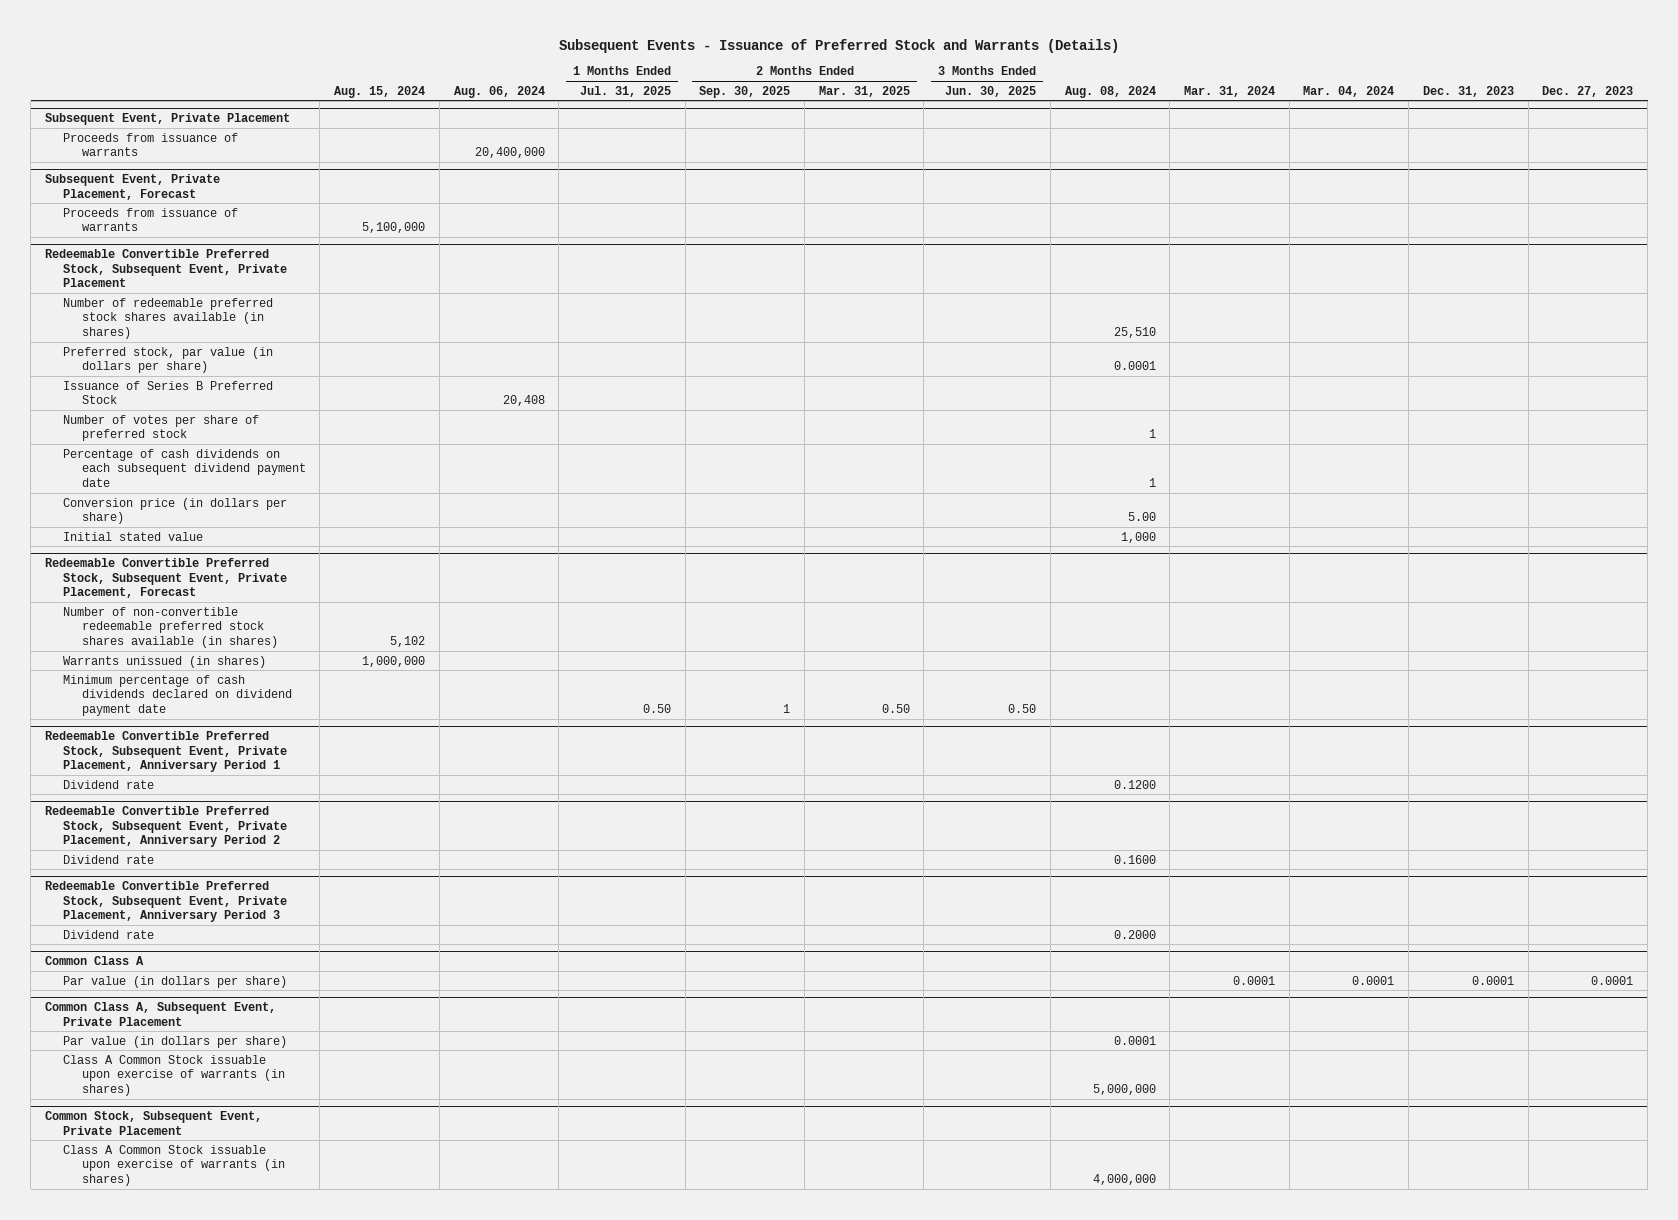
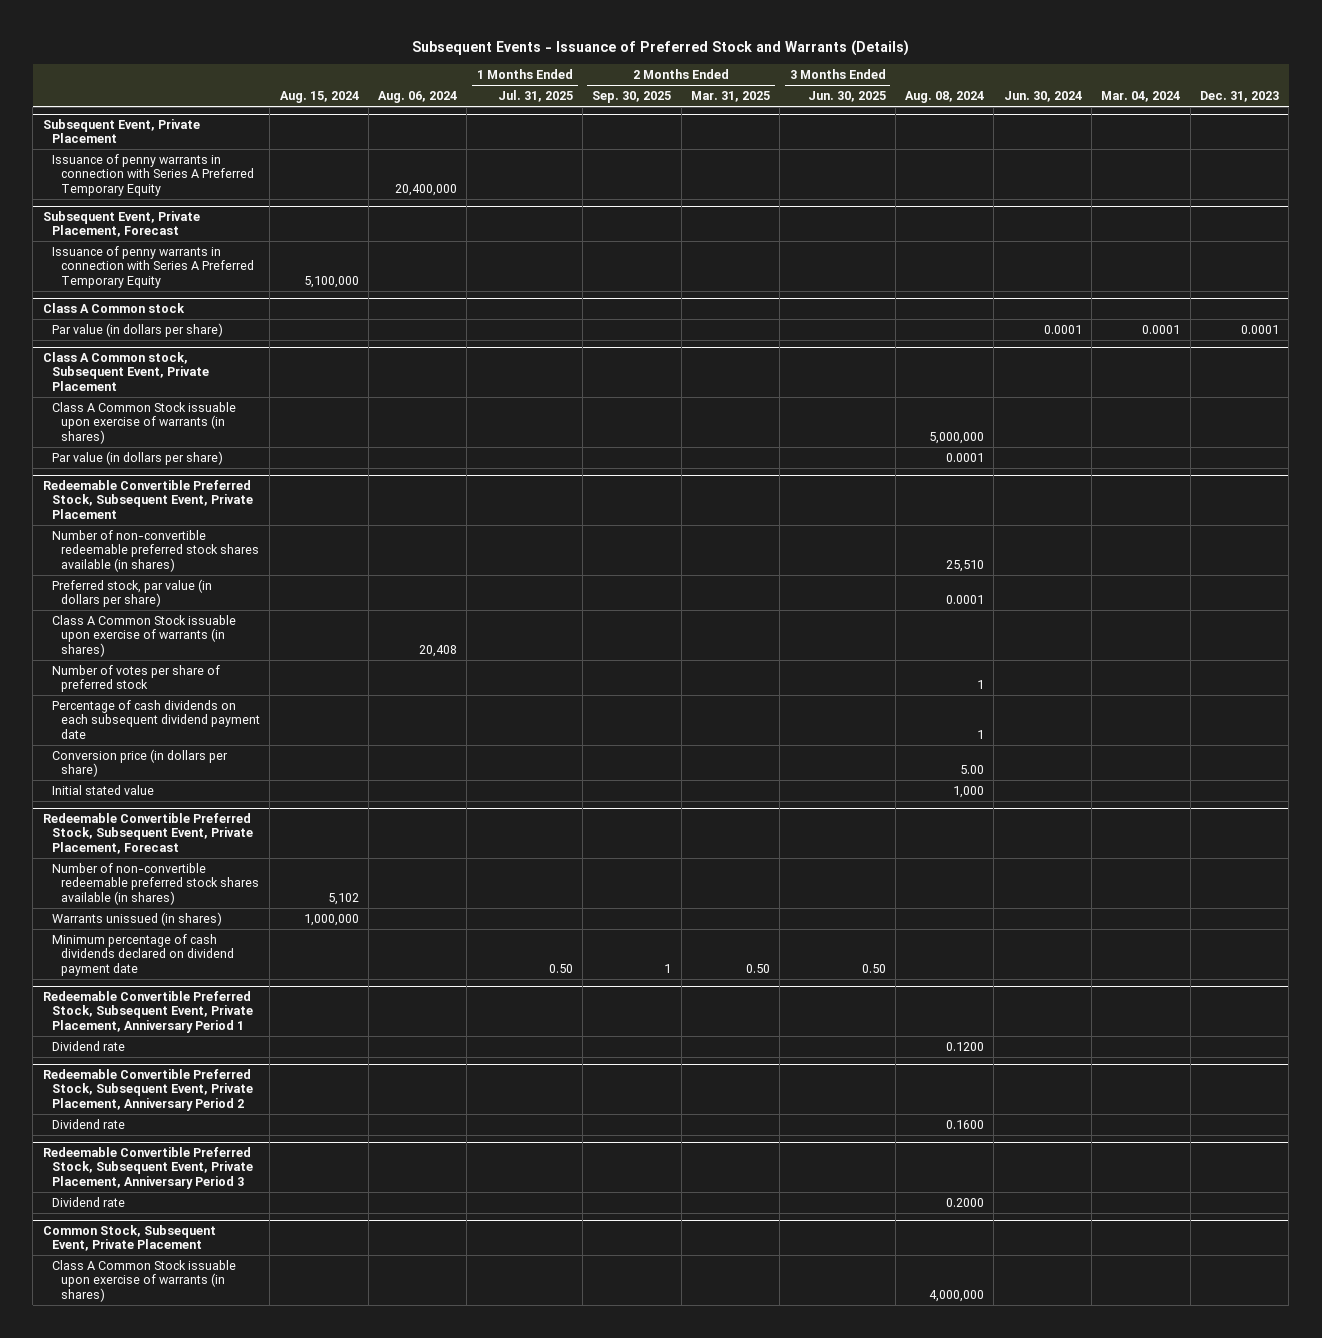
[1184,85,1276,97] Mar. 31, 2024 -> none
[1542,85,1634,97] Dec. 27, 2023 -> none
none -> [1003,91,1082,103] Jun. 30, 2024
[63,132,239,157] Proceeds from issuance of warrants -> [51,153,255,196] Issuance of penny warrants in connection with Series A Preferred Temporary Equity
[63,207,239,232] Proceeds from issuance of warrants -> [51,245,255,288] Issuance of penny warrants in connection with Series A Preferred Temporary Equity
none -> [42,303,185,314] Class A Common stock
none -> [51,322,223,337] Par value (in dollars per share)
none -> [42,352,209,391] Class A Common stock, Subsequent Event, Private Placement
none -> [51,401,236,444] Class A Common Stock issuable upon exercise of warrants (in shares)
none -> [51,450,223,465] Par value (in dollars per share)
[63,297,274,340] Number of redeemable preferred stock shares available (in shares) -> [51,529,260,572] Number of non-convertible redeemable preferred stock shares available (in shares)
[63,380,274,405] Issuance of Series B Preferred Stock -> [51,614,236,657] Class A Common Stock issuable upon exercise of warrants (in shares)
[44,955,144,965] Common Class A -> none
[63,975,288,988] Par value (in dollars per share) -> none
[44,1001,276,1026] Common Class A, Subsequent Event, Private Placement -> none
[63,1035,288,1048] Par value (in dollars per share) -> none
[63,1054,285,1097] Class A Common Stock issuable upon exercise of warrants (in shares) -> none

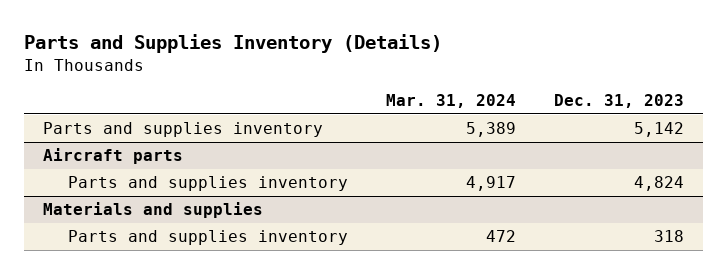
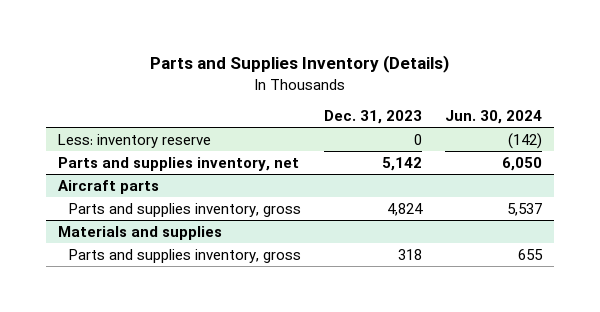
[386,94,517,109] Mar. 31, 2024 -> none
none -> [445,110,543,125] Jun. 30, 2024
none -> [57,133,211,148] Less: inventory reserve
[43,122,324,138] Parts and supplies inventory -> [57,156,299,171] Parts and supplies inventory, net
[67,176,348,192] Parts and supplies inventory -> [68,202,301,217] Parts and supplies inventory, gross
[67,230,348,246] Parts and supplies inventory -> [68,248,301,263] Parts and supplies inventory, gross

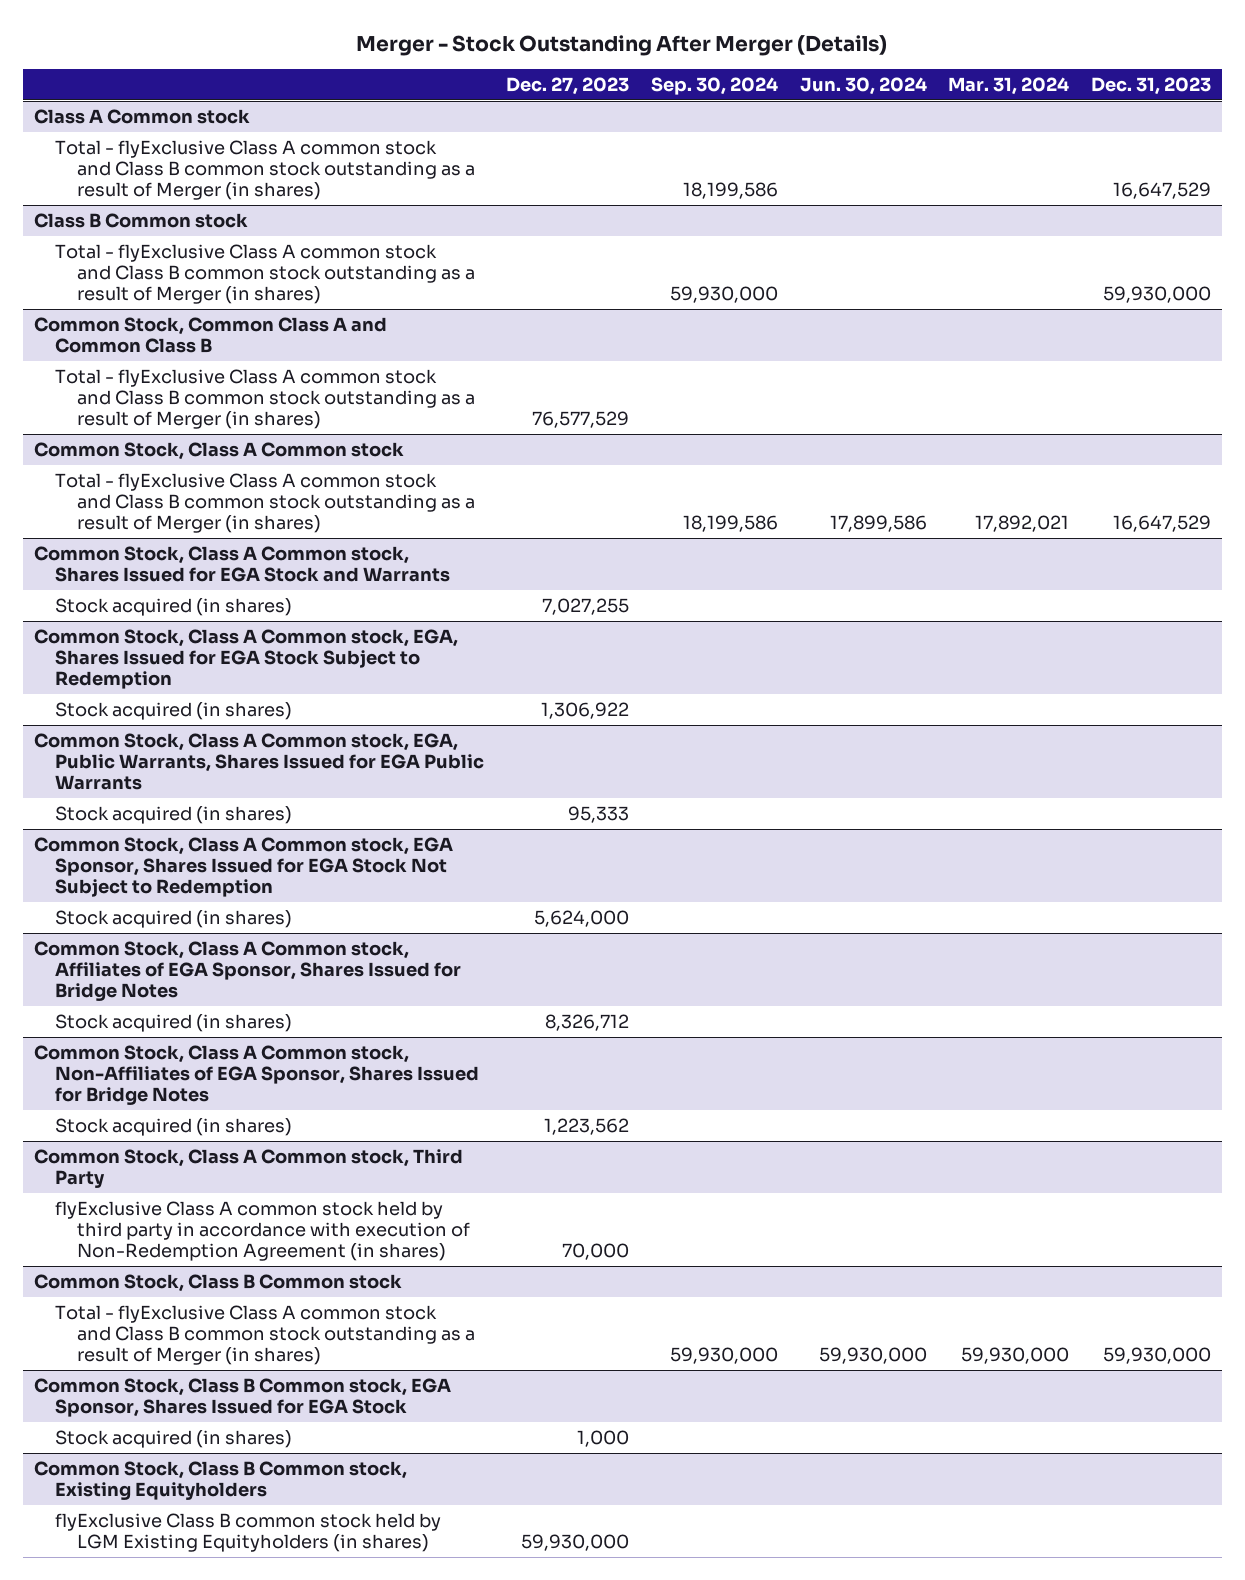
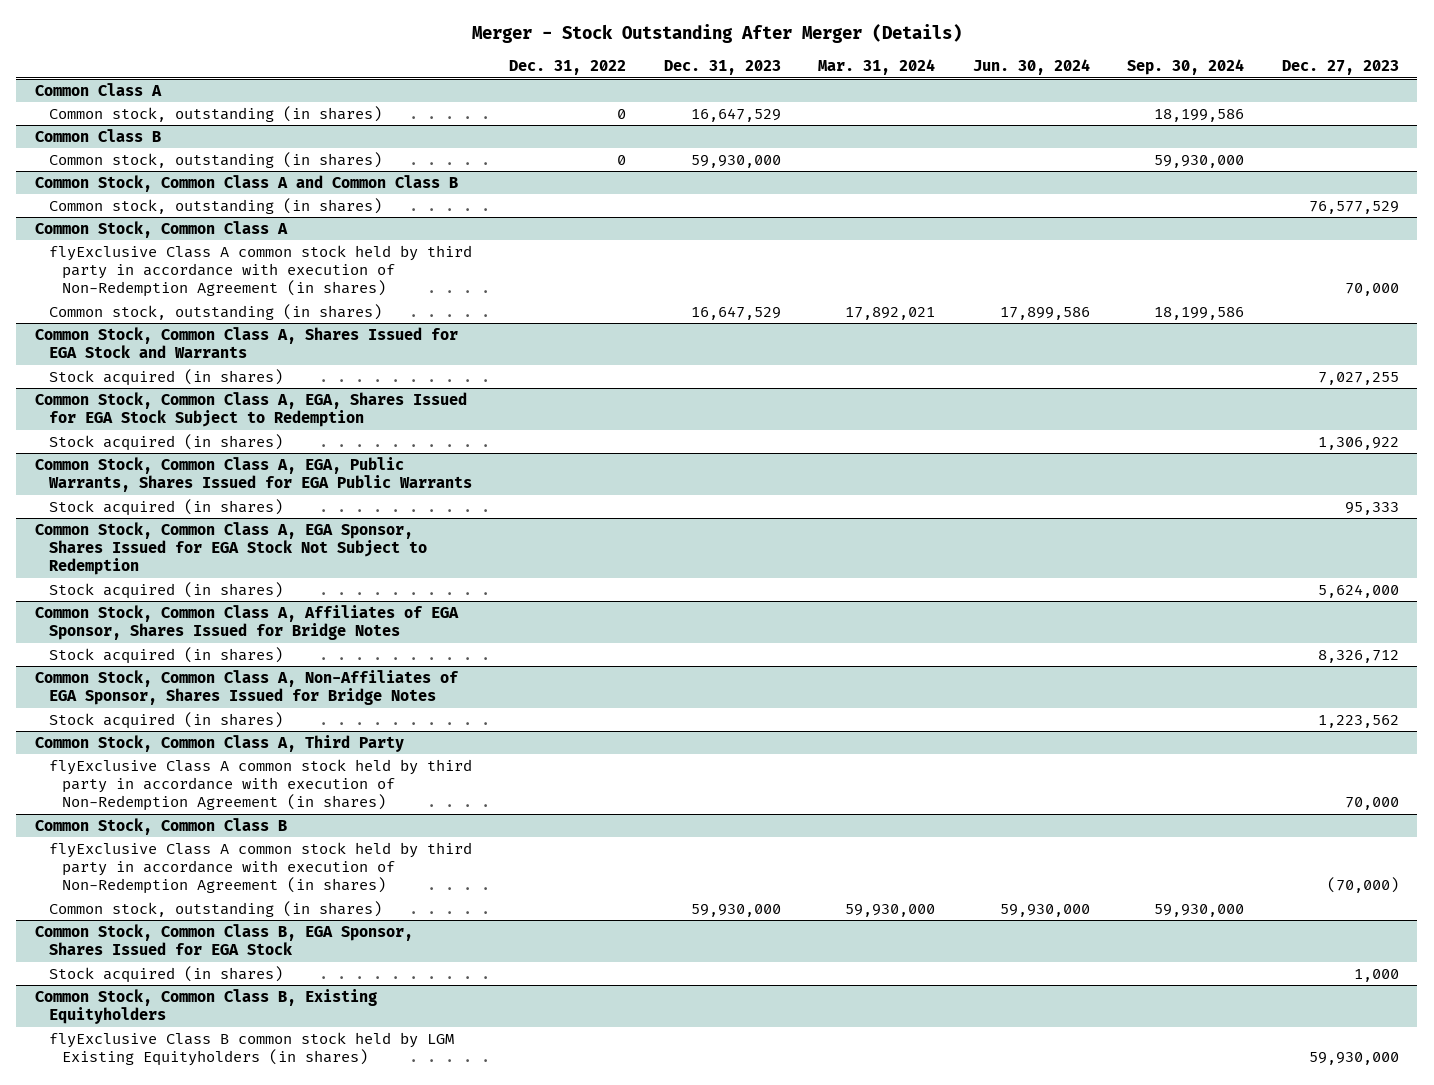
none -> [509,60,627,76] Dec. 31, 2022
[33,109,250,125] Class A Common stock -> [35,82,163,96] Common Class A
[55,140,476,201] Total - flyExclusive Class A common stock and Class B common stock outstanding as a result of Merger (in shares) -> [48,105,382,122] Common stock, outstanding (in shares)
[33,213,248,229] Class B Common stock -> [35,128,162,142] Common Class B
[55,244,476,305] Total - flyExclusive Class A common stock and Class B common stock outstanding as a result of Merger (in shares) -> [48,151,382,168] Common stock, outstanding (in shares)
[55,369,476,430] Total - flyExclusive Class A common stock and Class B common stock outstanding as a result of Merger (in shares) -> [48,197,382,214] Common stock, outstanding (in shares)
[33,442,404,461] Common Stock, Class A Common stock -> [35,220,289,238] Common Stock, Common Class A
none -> [48,244,472,298] flyExclusive Class A common stock held by third party in accordance with execution of Non-Redemption Agreement (in shares)
[55,473,476,534] Total - flyExclusive Class A common stock and Class B common stock outstanding as a result of Merger (in shares) -> [48,303,382,320] Common stock, outstanding (in shares)
[33,546,451,583] Common Stock, Class A Common stock, Shares Issued for EGA Stock and Warrants -> [35,326,459,359] Common Stock, Common Class A, Shares Issued for EGA Stock and Warrants
[33,629,458,690] Common Stock, Class A Common stock, EGA, Shares Issued for EGA Stock Subject to Redemption -> [35,391,468,428] Common Stock, Common Class A, EGA, Shares Issued for EGA Stock Subject to Redemption
[33,733,485,791] Common Stock, Class A Common stock, EGA, Public Warrants, Shares Issued for EGA Public Warrants -> [35,456,472,493] Common Stock, Common Class A, EGA, Public Warrants, Shares Issued for EGA Public Warrants
[33,837,453,898] Common Stock, Class A Common stock, EGA Sponsor, Shares Issued for EGA Stock Not Subject to Redemption -> [35,521,427,576] Common Stock, Common Class A, EGA Sponsor, Shares Issued for EGA Stock Not Subject to Redemption
[33,941,462,1002] Common Stock, Class A Common stock, Affiliates of EGA Sponsor, Shares Issued for Bridge Notes -> [35,604,460,641] Common Stock, Common Class A, Affiliates of EGA Sponsor, Shares Issued for Bridge Notes
[33,1045,480,1106] Common Stock, Class A Common stock, Non-Affiliates of EGA Sponsor, Shares Issued for Bridge Notes -> [35,669,460,706] Common Stock, Common Class A, Non-Affiliates of EGA Sponsor, Shares Issued for Bridge Notes
[33,1149,463,1189] Common Stock, Class A Common stock, Third Party -> [35,734,405,752] Common Stock, Common Class A, Third Party
[33,1274,402,1293] Common Stock, Class B Common stock -> [35,817,288,835] Common Stock, Common Class B
none -> [48,841,472,895] flyExclusive Class A common stock held by third party in accordance with execution of Non-Redemption Agreement (in shares)
[55,1305,476,1366] Total - flyExclusive Class A common stock and Class B common stock outstanding as a result of Merger (in shares) -> [48,900,382,917] Common stock, outstanding (in shares)
[33,1378,451,1418] Common Stock, Class B Common stock, EGA Sponsor, Shares Issued for EGA Stock -> [35,923,414,956] Common Stock, Common Class B, EGA Sponsor, Shares Issued for EGA Stock
[33,1461,407,1501] Common Stock, Class B Common stock, Existing Equityholders -> [35,988,378,1025] Common Stock, Common Class B, Existing Equityholders

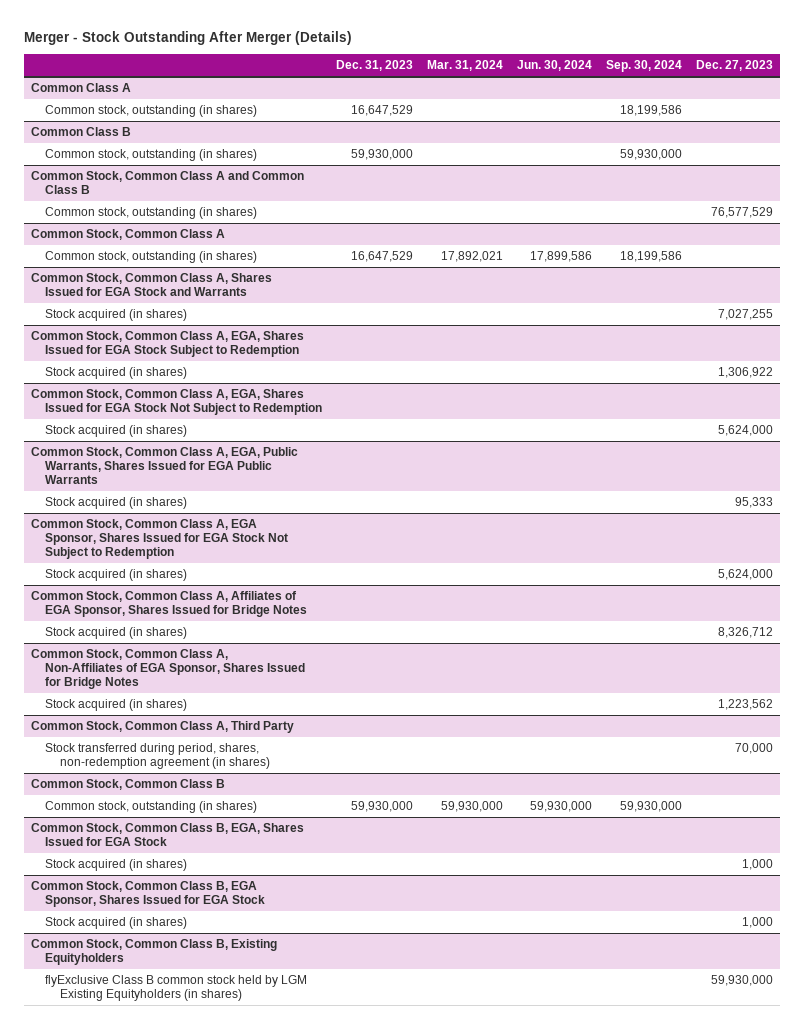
[509,60,627,76] Dec. 31, 2022 -> none
[48,244,472,298] flyExclusive Class A common stock held by third party in accordance with execution of Non-Redemption Agreement (in shares) -> none
none -> [30,389,323,416] Common Stock, Common Class A, EGA, Shares Issued for EGA Stock Not Subject to Redemption
none -> [45,425,188,438] Stock acquired (in shares)
[48,758,472,812] flyExclusive Class A common stock held by third party in accordance with execution of Non-Redemption Agreement (in shares) -> [45,743,270,770] Stock transferred during period, shares, non-redemption agreement (in shares)
[48,841,472,895] flyExclusive Class A common stock held by third party in accordance with execution of Non-Redemption Agreement (in shares) -> none
none -> [30,823,304,847] Common Stock, Common Class B, EGA, Shares Issued for EGA Stock
none -> [45,859,188,872] Stock acquired (in shares)

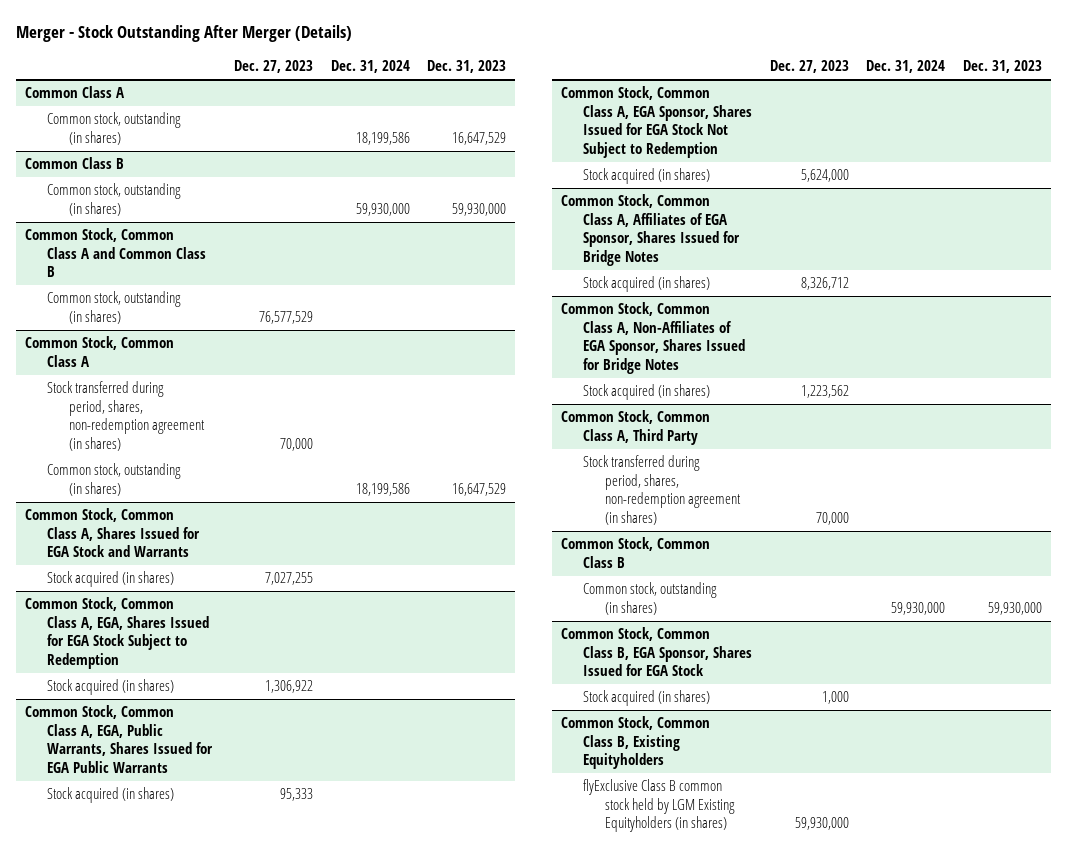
[427,59,504,71] Mar. 31, 2024 -> none
[517,59,593,71] Jun. 30, 2024 -> none
[606,59,683,72] Sep. 30, 2024 -> none
none -> [330,60,410,74] Dec. 31, 2024
none -> [46,381,206,451] Stock transferred during period, shares, non-redemption agreement (in shares)
[30,389,323,416] Common Stock, Common Class A, EGA, Shares Issued for EGA Stock Not Subject to Redemption -> none
[45,425,188,438] Stock acquired (in shares) -> none
[30,823,304,847] Common Stock, Common Class B, EGA, Shares Issued for EGA Stock -> none
[45,859,188,872] Stock acquired (in shares) -> none

